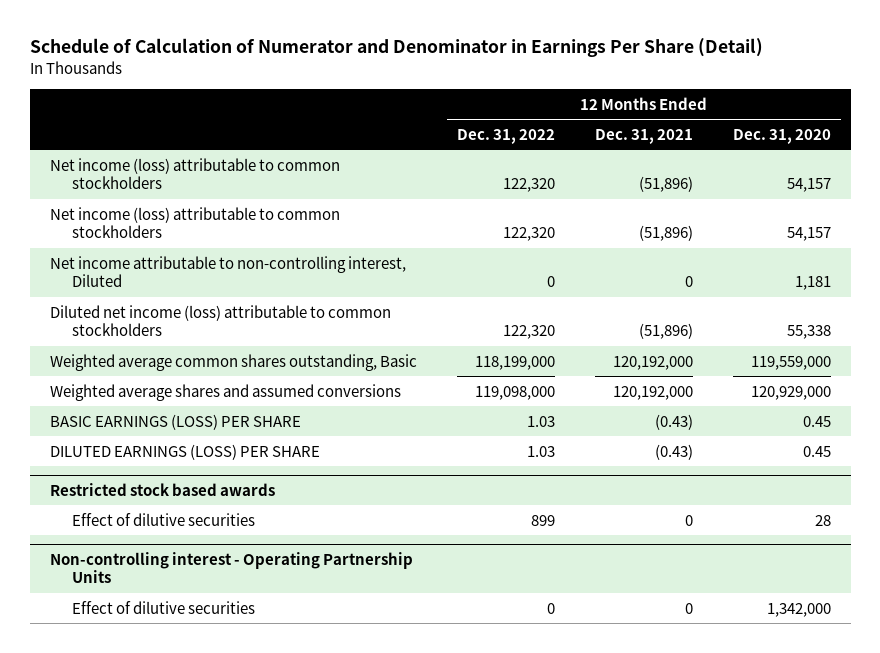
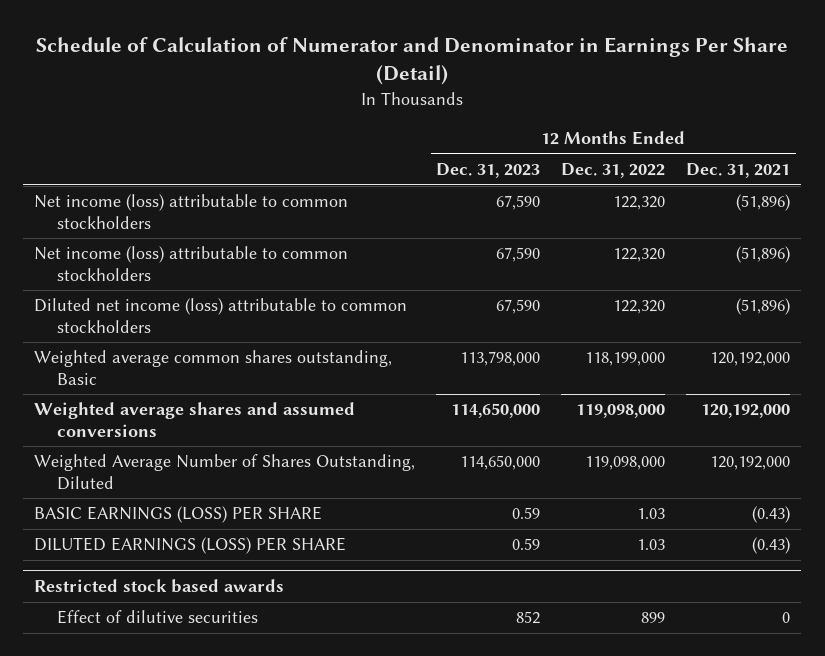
[732,128,831,144] Dec. 31, 2020 -> none
none -> [436,163,541,179] Dec. 31, 2023
[49,255,406,288] Net income attributable to non-controlling interest, Diluted -> none
none -> [34,454,416,490] Weighted Average Number of Shares Outstanding, Diluted
[49,551,413,584] Non-controlling interest - Operating Partnership Units -> none
[72,600,256,614] Effect of dilutive securities -> none

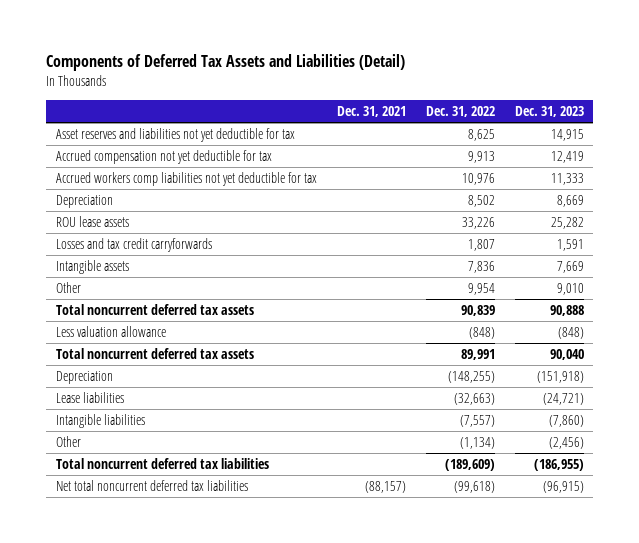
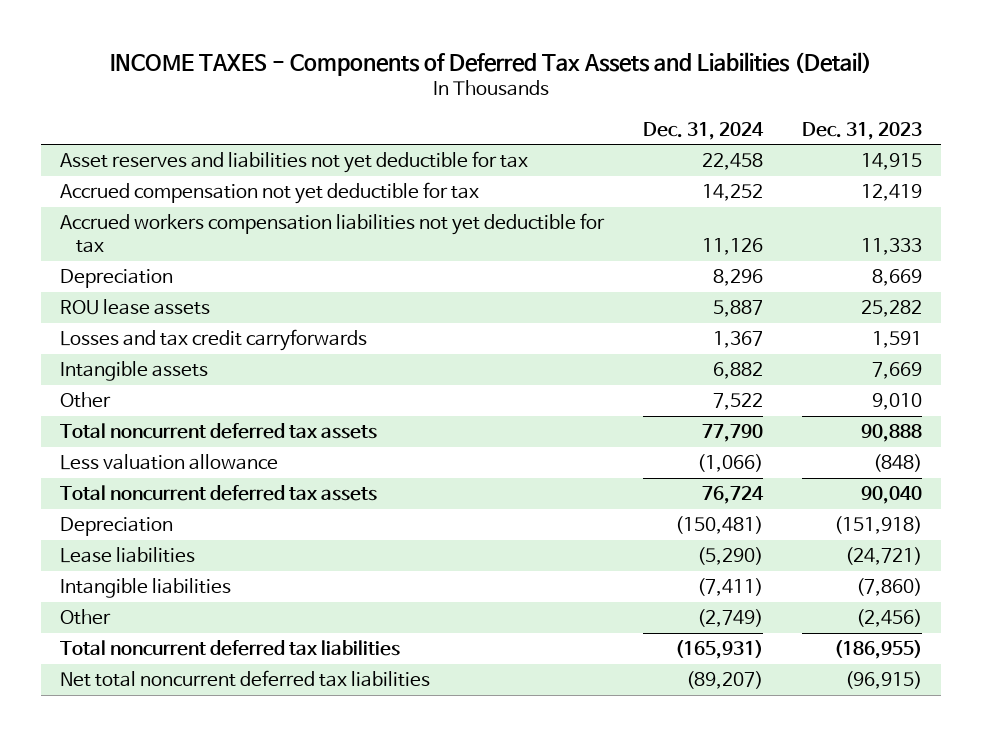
[45,54,405,72] Components of Deferred Tax Assets and Liabilities (Detail) -> [109,51,872,76] INCOME TAXES - Components of Deferred Tax Assets and Liabilities (Detail)
[336,106,406,118] Dec. 31, 2021 -> none
[425,106,495,118] Dec. 31, 2022 -> none
none -> [642,121,764,140] Dec. 31, 2024
[55,172,317,187] Accrued workers comp liabilities not yet deductible for tax -> [60,213,606,254] Accrued workers compensation liabilities not yet deductible for tax

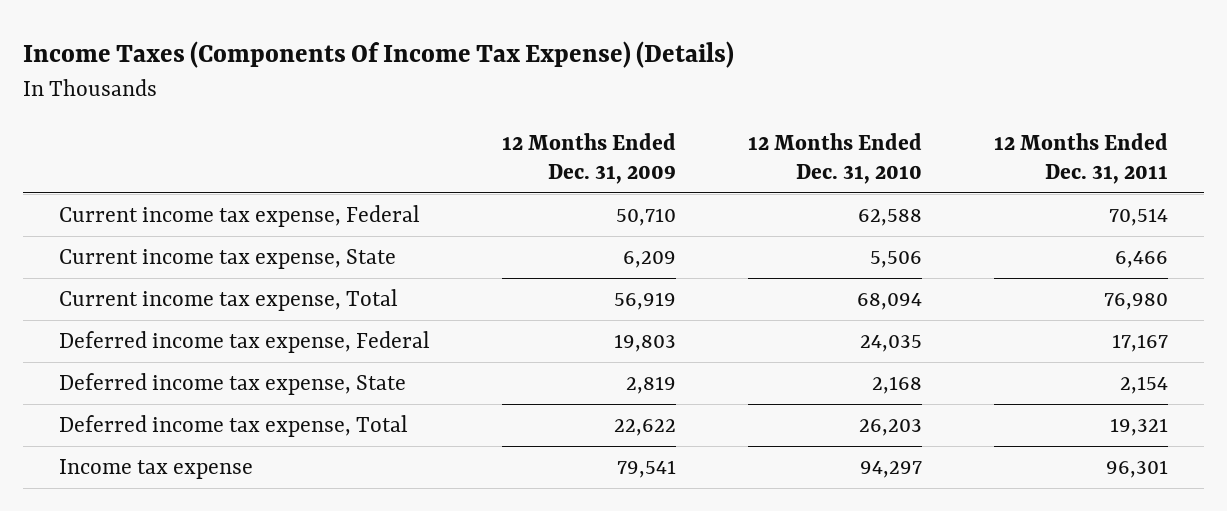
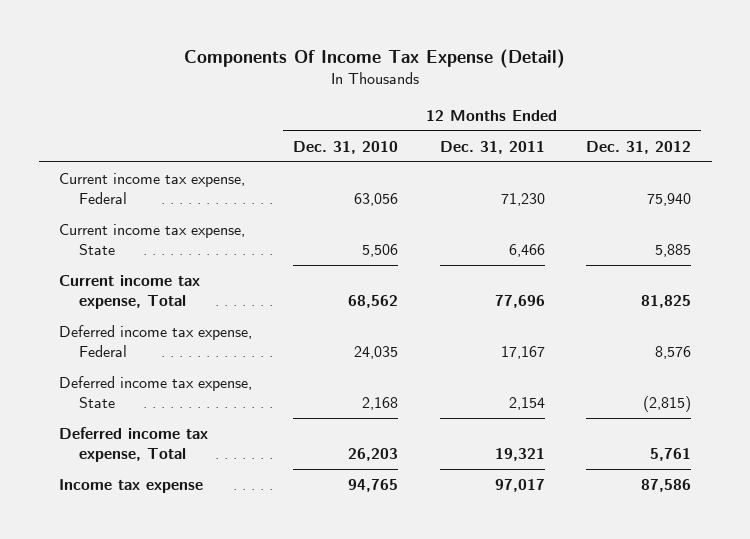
[22,41,734,69] Income Taxes (Components Of Income Tax Expense) (Details) -> [184,48,566,68] Components Of Income Tax Expense (Detail)
[501,132,676,184] 12 Months Ended Dec. 31, 2009 -> none
none -> [585,140,691,154] Dec. 31, 2012
[857,209,922,227] 62,588 -> [354,193,399,207] 63,056
[1108,208,1168,227] 70,514 -> [500,193,545,207] 71,230
[856,293,922,311] 68,094 -> [348,295,399,309] 68,562
[1103,293,1168,311] 76,980 -> [494,295,545,309] 77,696
[859,461,922,479] 94,297 -> [348,478,399,492] 94,765
[1105,460,1168,479] 96,301 -> [494,478,545,492] 97,017

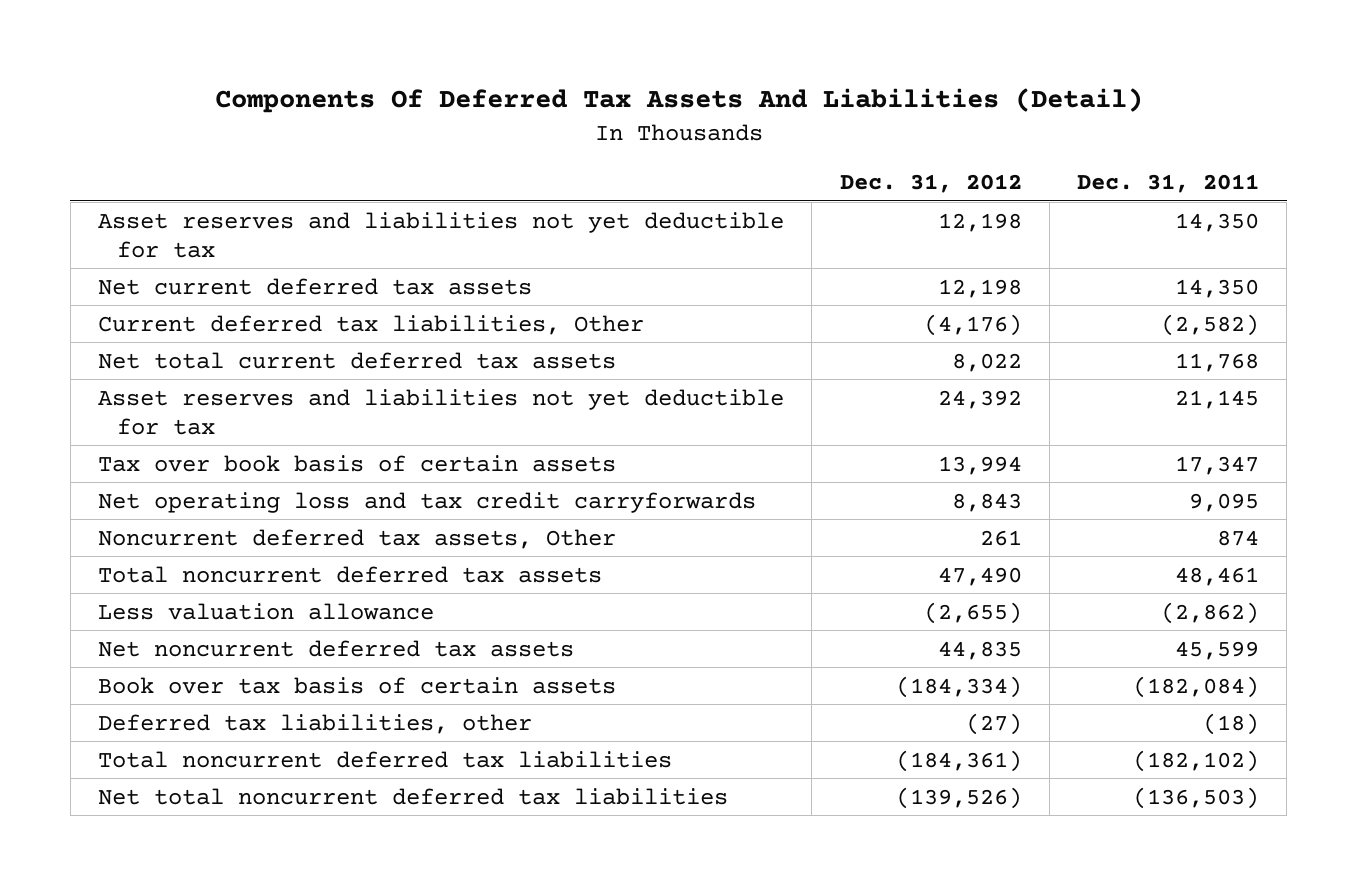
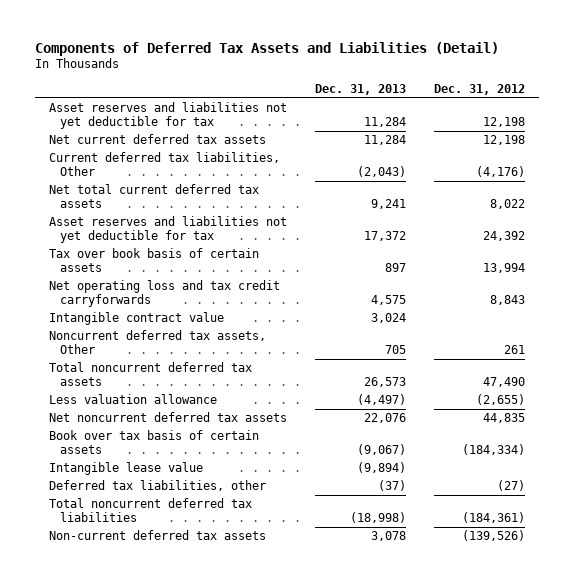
[214,88,1143,114] Components Of Deferred Tax Assets And Liabilities (Detail) -> [34,41,499,56] Components of Deferred Tax Assets and Liabilities (Detail)
[1077,173,1260,193] Dec. 31, 2011 -> none
none -> [315,83,407,95] Dec. 31, 2013
none -> [48,312,224,326] Intangible contract value
none -> [48,462,203,476] Intangible lease value
[97,787,728,805] Net total noncurrent deferred tax liabilities -> [48,530,266,541] Non-current deferred tax assets

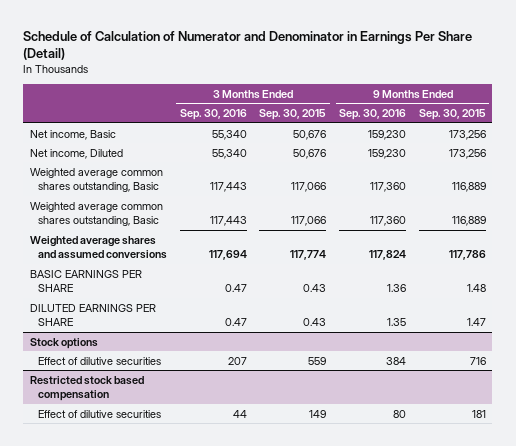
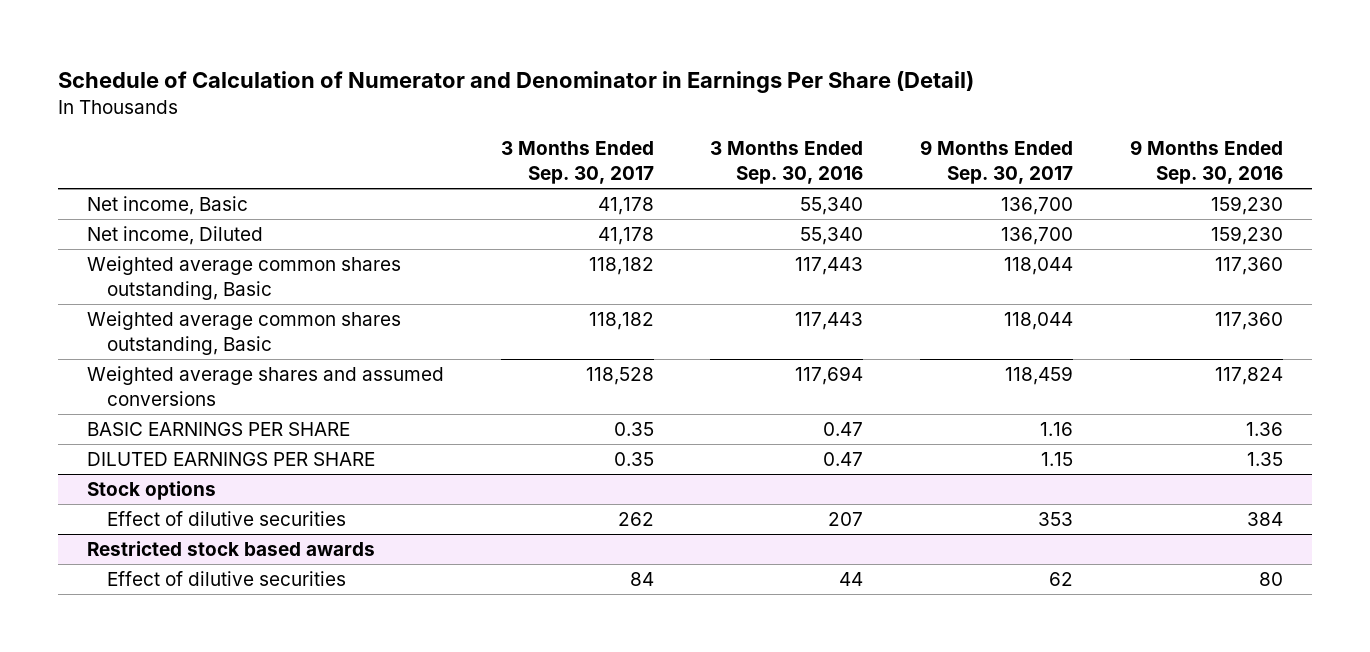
[259,109,327,121] Sep. 30, 2015 -> none
[419,109,487,121] Sep. 30, 2015 -> none
none -> [500,141,654,185] 3 Months Ended Sep. 30, 2017
none -> [920,140,1074,185] 9 Months Ended Sep. 30, 2017
[29,375,144,402] Restricted stock based compensation -> [86,540,375,556] Restricted stock based awards

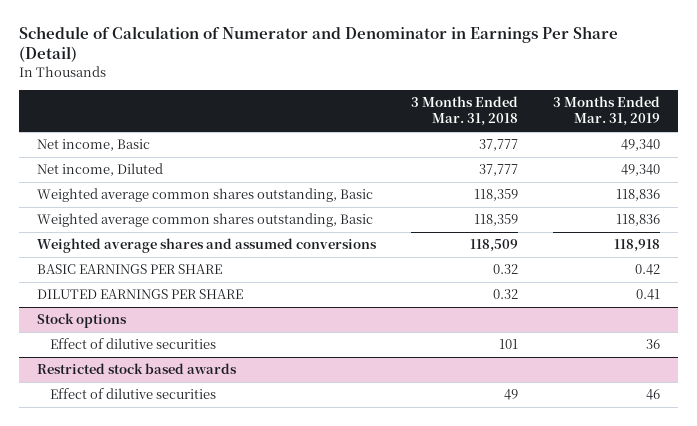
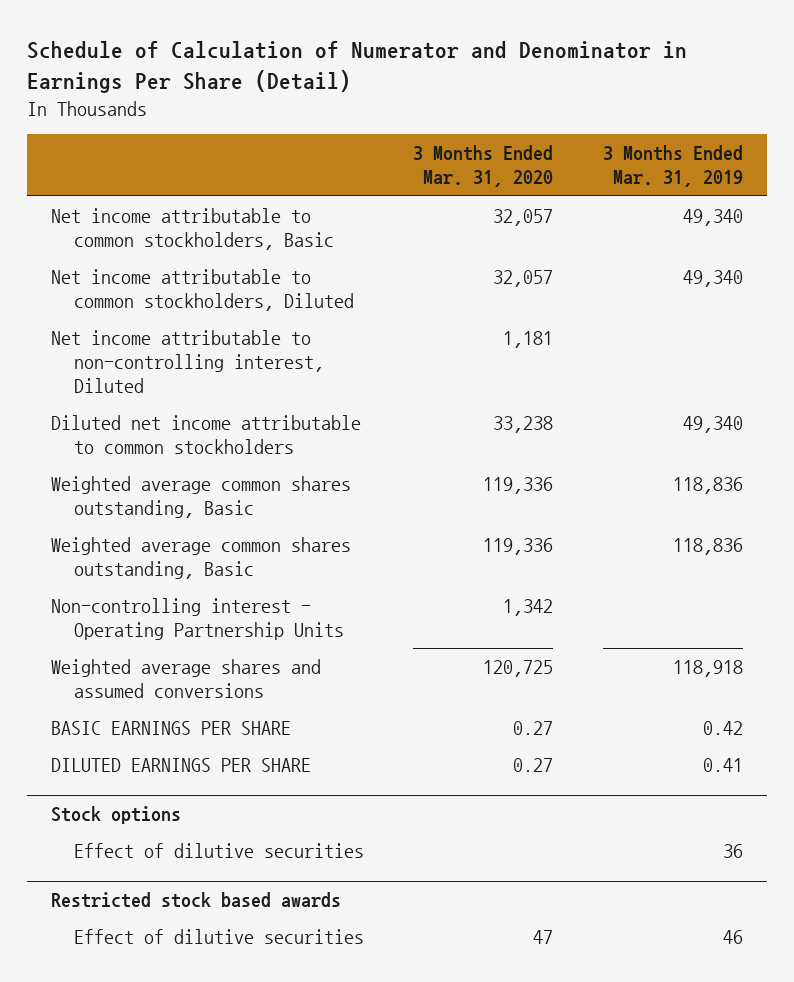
[410,96,518,127] 3 Months Ended Mar. 31, 2018 -> none
none -> [413,145,554,188] 3 Months Ended Mar. 31, 2020
[36,139,150,152] Net income, Basic -> [51,207,335,251] Net income attributable to common stockholders, Basic
[36,163,163,177] Net income, Diluted -> [51,268,355,312] Net income attributable to common stockholders, Diluted
none -> [51,329,325,394] Net income attributable to non-controlling interest, Diluted
none -> [51,414,362,455] Diluted net income attributable to common stockholders
none -> [51,597,345,641] Non-controlling interest - Operating Partnership Units

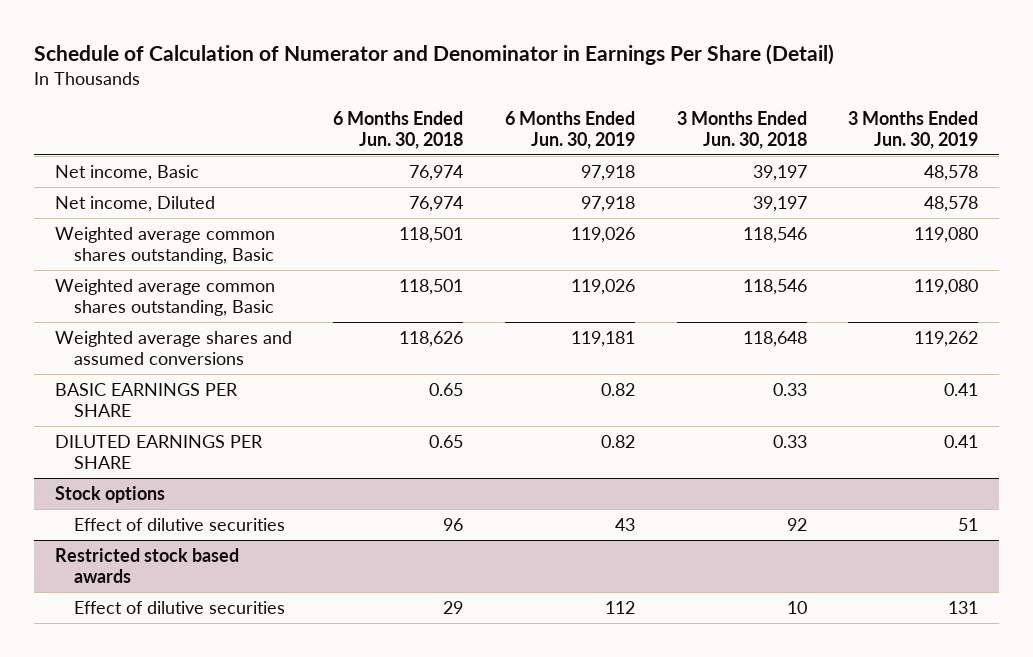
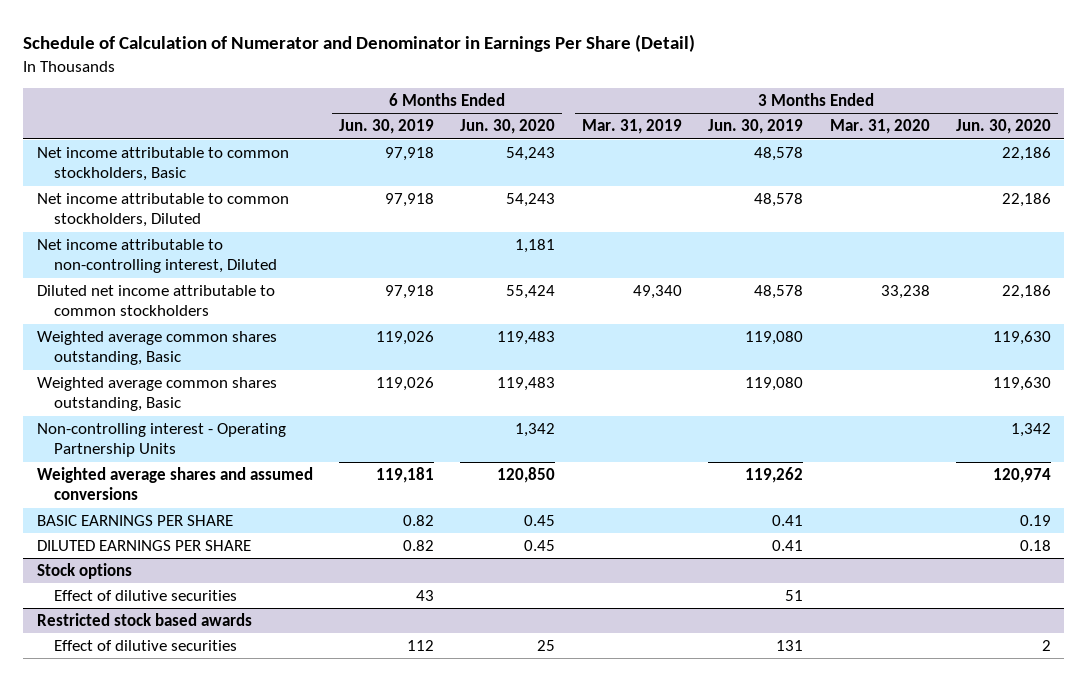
[333,110,464,149] 6 Months Ended Jun. 30, 2018 -> none
[676,110,807,149] 3 Months Ended Jun. 30, 2018 -> none
none -> [460,119,556,135] Jun. 30, 2020
none -> [581,119,682,135] Mar. 31, 2019
none -> [829,119,930,135] Mar. 31, 2020
none -> [955,119,1051,135] Jun. 30, 2020
[54,164,199,181] Net income, Basic -> [36,147,289,182] Net income attributable to common stockholders, Basic
[54,195,215,212] Net income, Diluted -> [36,193,289,228] Net income attributable to common stockholders, Diluted
none -> [36,239,277,274] Net income attributable to non-controlling interest, Diluted
none -> [36,285,275,317] Diluted net income attributable to common stockholders
none -> [36,423,286,458] Non-controlling interest - Operating Partnership Units

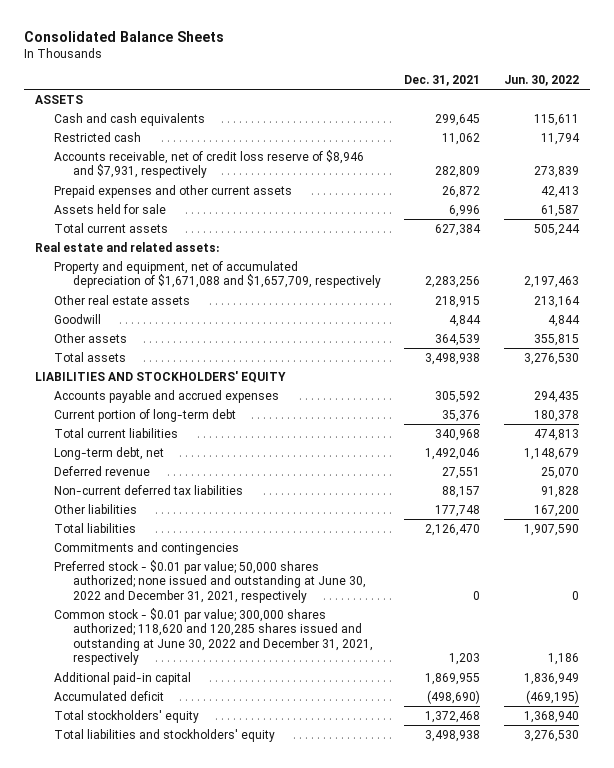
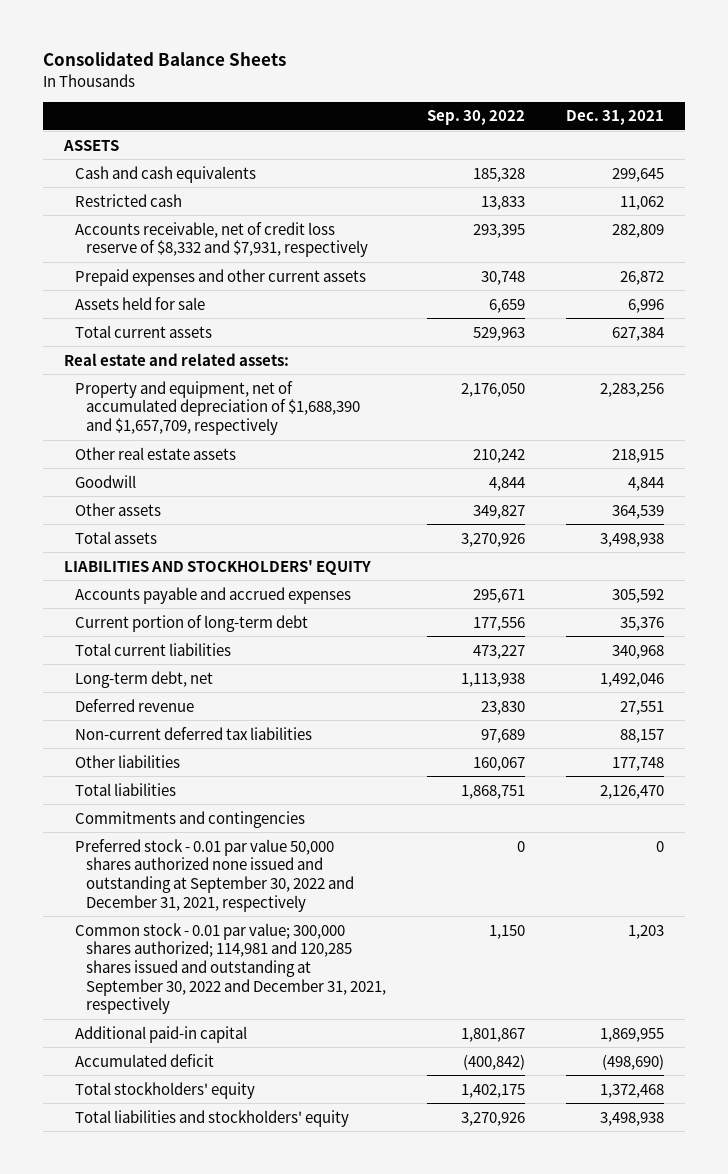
[503,75,579,87] Jun. 30, 2022 -> none
none -> [426,110,525,126] Sep. 30, 2022
[53,149,364,179] Accounts receivable, net of credit loss reserve of $8,946 and $7,931, respectively -> [74,221,368,258] Accounts receivable, net of credit loss reserve of $8,332 and $7,931, respectively
[53,260,381,289] Property and equipment, net of accumulated depreciation of $1,671,088 and $1,657,709, respectively -> [74,380,360,435] Property and equipment, net of accumulated depreciation of $1,688,390 and $1,657,709, respectively
[53,559,366,603] Preferred stock - $0.01 par value; 50,000 shares authorized; none issued and outstanding at June 30, 2022 and December 31, 2021, respectively -> [74,838,354,912] Preferred stock - 0.01 par value 50,000 shares authorized none issued and outstanding at September 30, 2022 and December 31, 2021, respectively
[53,607,373,666] Common stock - $0.01 par value; 300,000 shares authorized; 118,620 and 120,285 shares issued and outstanding at June 30, 2022 and December 31, 2021, respectively -> [74,922,386,1015] Common stock - 0.01 par value; 300,000 shares authorized; 114,981 and 120,285 shares issued and outstanding at September 30, 2022 and December 31, 2021, respectively

